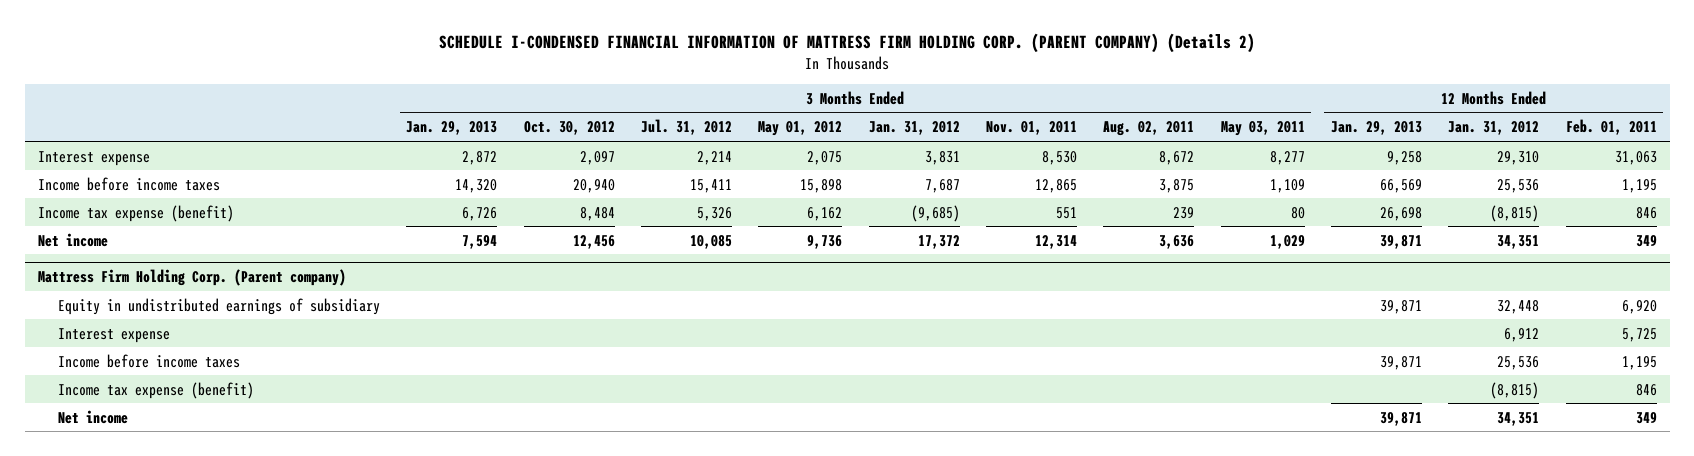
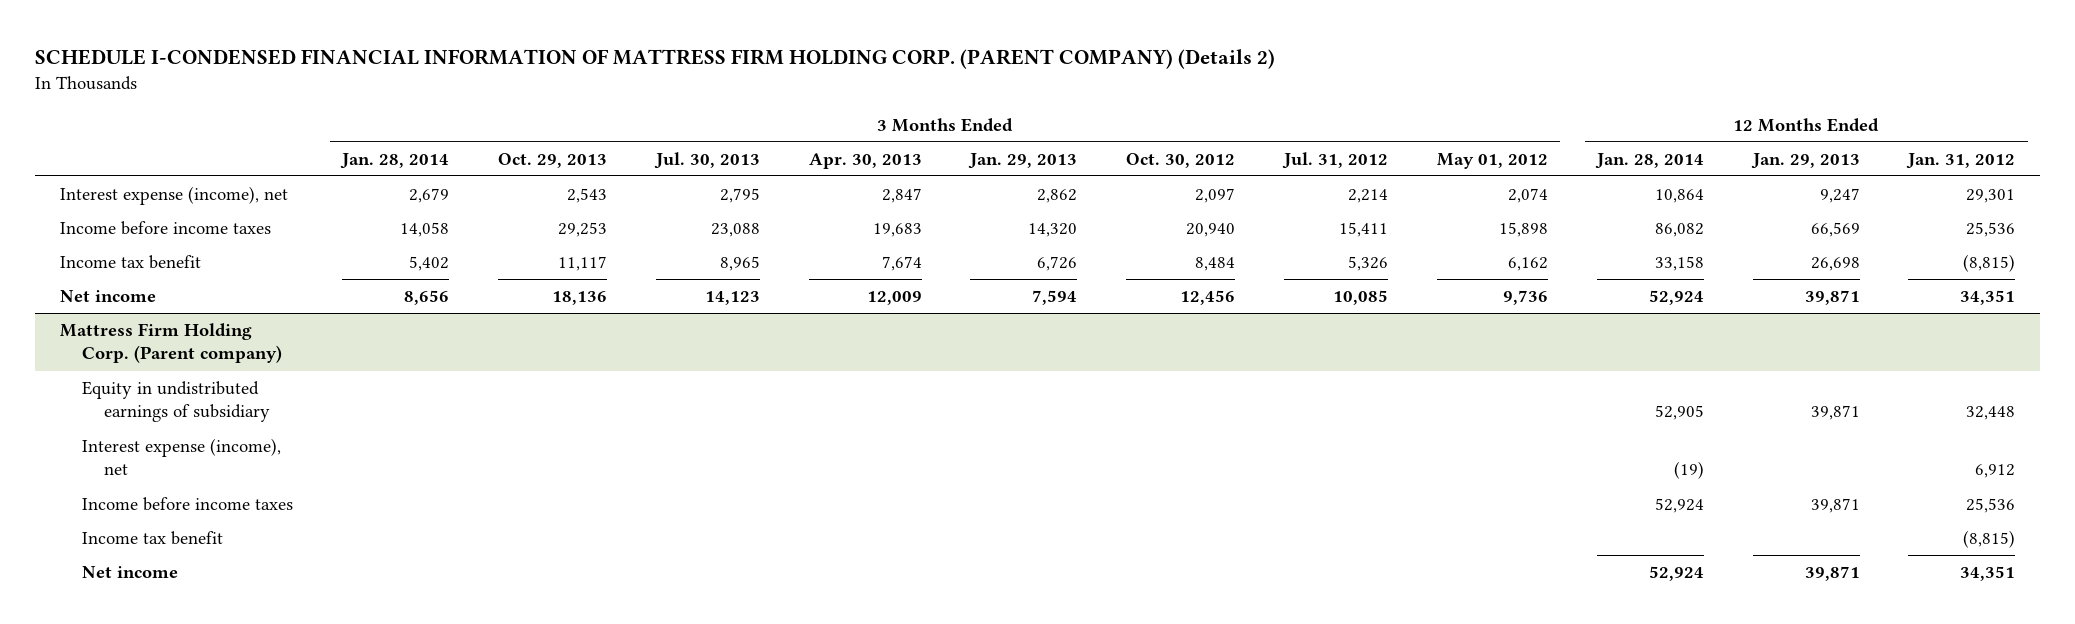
[868,121,960,136] Jan. 31, 2012 -> none
[985,121,1077,136] Nov. 01, 2011 -> none
[1103,121,1195,137] Aug. 02, 2011 -> none
[1220,121,1305,137] May 03, 2011 -> none
[1565,119,1657,136] Feb. 01, 2011 -> none
none -> [340,152,450,169] Jan. 28, 2014
none -> [497,152,607,168] Oct. 29, 2013
none -> [653,151,760,169] Jul. 30, 2013
none -> [808,152,922,169] Apr. 30, 2013
none -> [1594,152,1704,169] Jan. 28, 2014
[37,150,150,166] Interest expense -> [59,186,288,206] Interest expense (income), net
[462,150,498,165] 2,872 -> [1037,189,1078,204] 2,862
[807,150,843,165] 2,075 -> [1507,188,1548,204] 2,074
[1386,150,1422,165] 9,258 -> [1819,188,1860,204] 9,247
[1497,150,1540,165] 29,310 -> [1966,189,2016,204] 29,301
[37,204,234,222] Income tax expense (benefit) -> [59,255,201,270] Income tax benefit
[58,327,171,343] Interest expense -> [82,438,282,476] Interest expense (income), net
[58,381,255,399] Income tax expense (benefit) -> [82,531,224,546] Income tax benefit

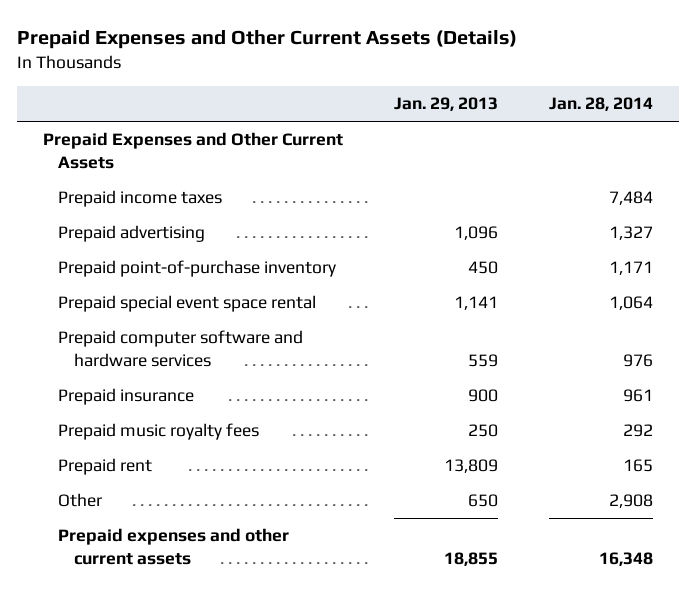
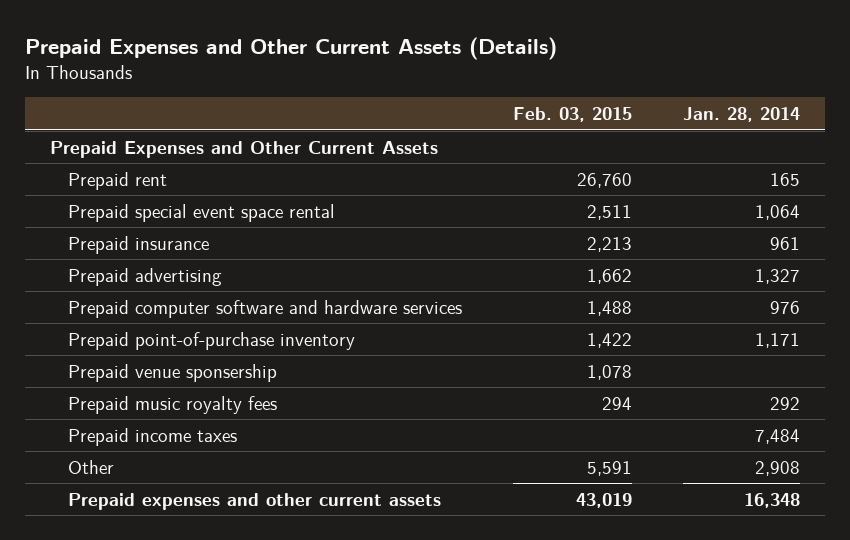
[394,97,499,112] Jan. 29, 2013 -> none
none -> [513,107,633,123] Feb. 03, 2015
[58,458,153,476] Prepaid rent -> [68,171,168,190] Prepaid rent
[58,225,206,243] Prepaid advertising -> [68,267,223,286] Prepaid advertising
[58,330,304,367] Prepaid computer software and hardware services -> [68,299,463,318] Prepaid computer software and hardware services
[58,260,337,278] Prepaid point-of-purchase inventory -> [68,331,356,350] Prepaid point-of-purchase inventory
none -> [68,363,278,382] Prepaid venue sponsership
[58,190,223,208] Prepaid income taxes -> [68,427,238,446] Prepaid income taxes

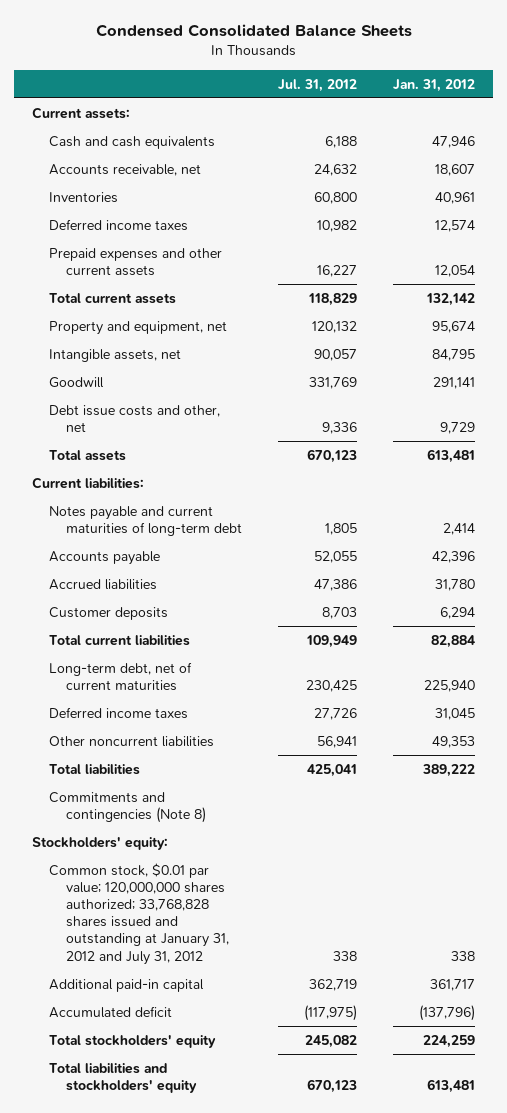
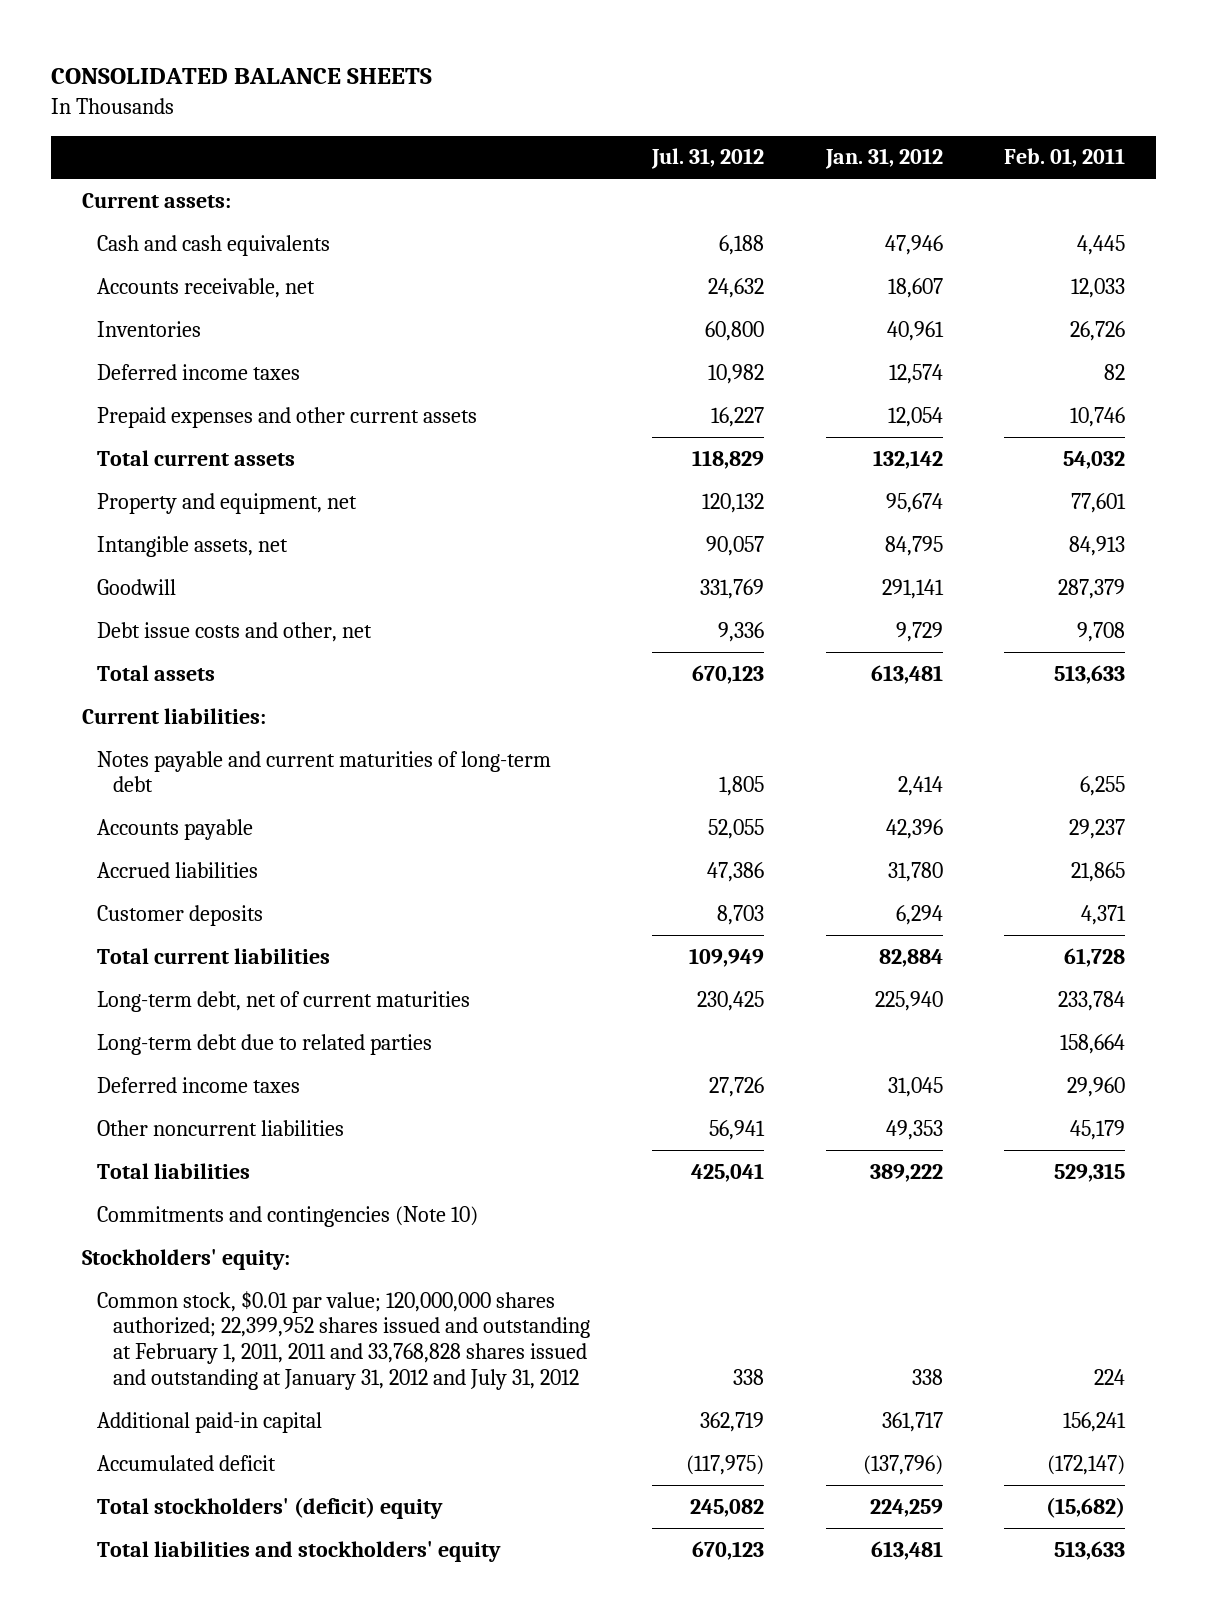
[95,24,412,38] Condensed Consolidated Balance Sheets -> [50,68,432,85] CONSOLIDATED BALANCE SHEETS
none -> [1004,148,1126,168] Feb. 01, 2011
none -> [97,1033,433,1055] Long-term debt due to related parties
[49,791,207,823] Commitments and contingencies (Note 8) -> [97,1205,479,1227] Commitments and contingencies (Note 10)
[49,862,230,965] Common stock, $0.01 par value; 120,000,000 shares authorized; 33,768,828 shares issued and outstanding at January 31, 2012 and July 31, 2012 -> [97,1290,590,1390] Common stock, $0.01 par value; 120,000,000 shares authorized; 22,399,952 shares issued and outstanding at February 1, 2011, 2011 and 33,768,828 shares issued and outstanding at January 31, 2012 and July 31, 2012
[49,1034,217,1048] Total stockholders' equity -> [97,1496,444,1519] Total stockholders' (deficit) equity

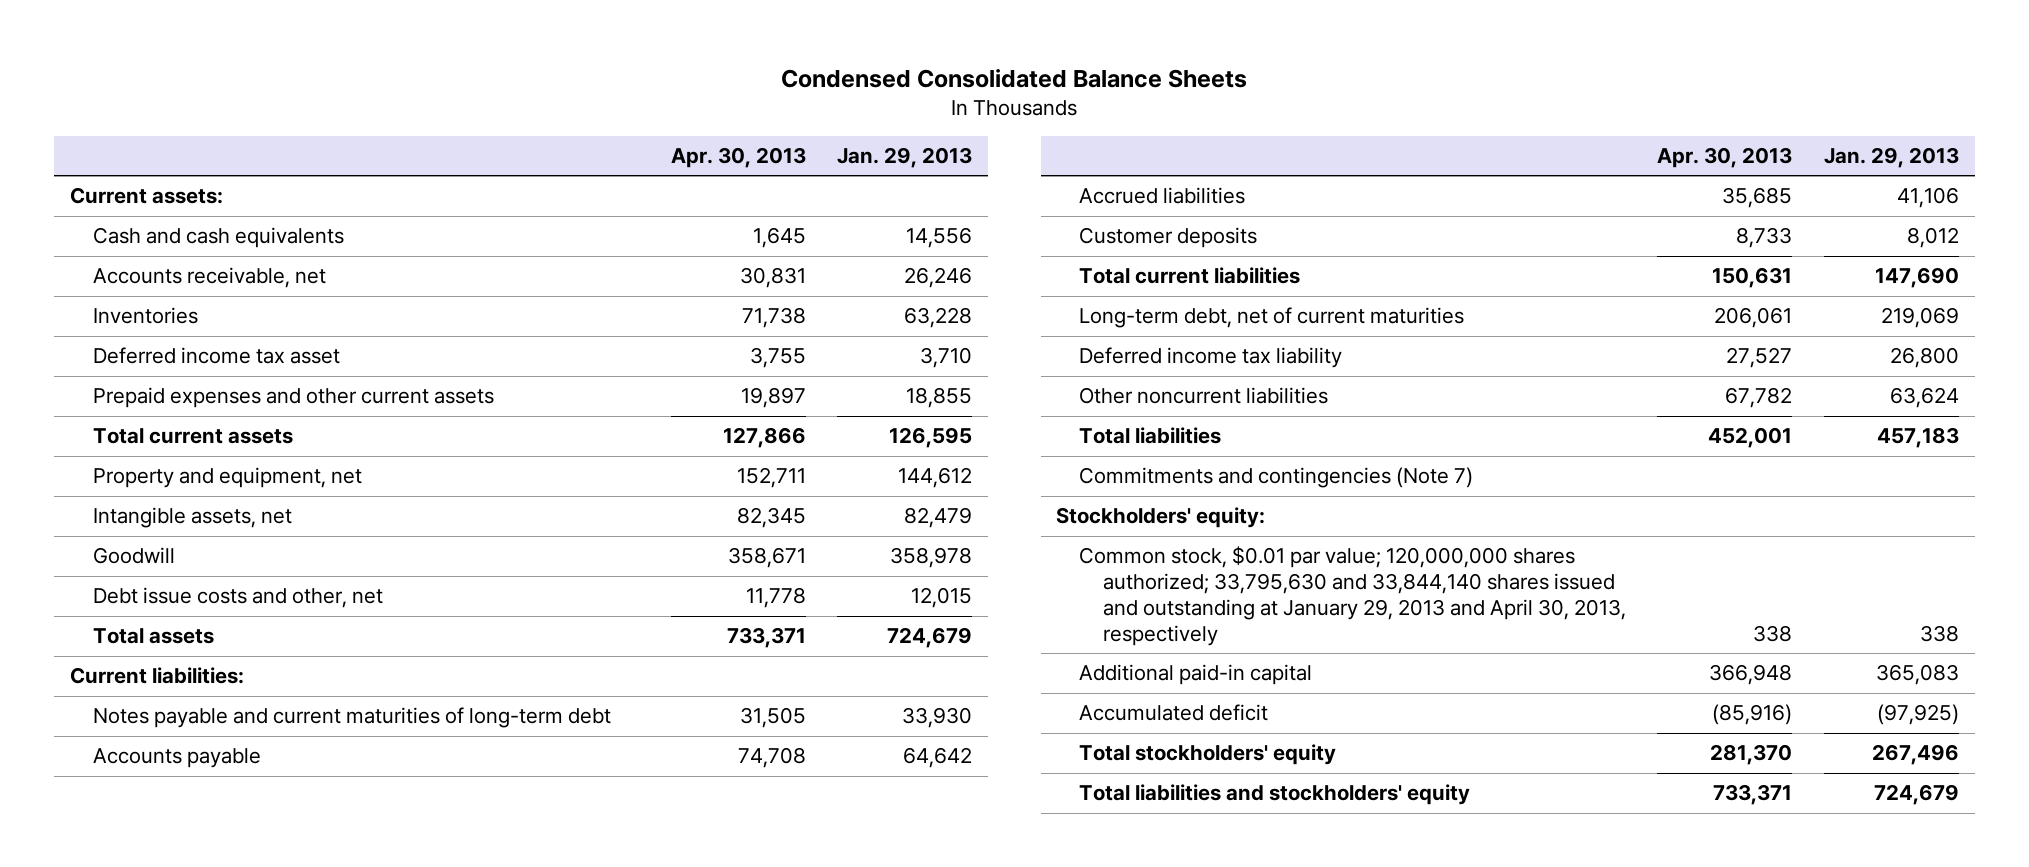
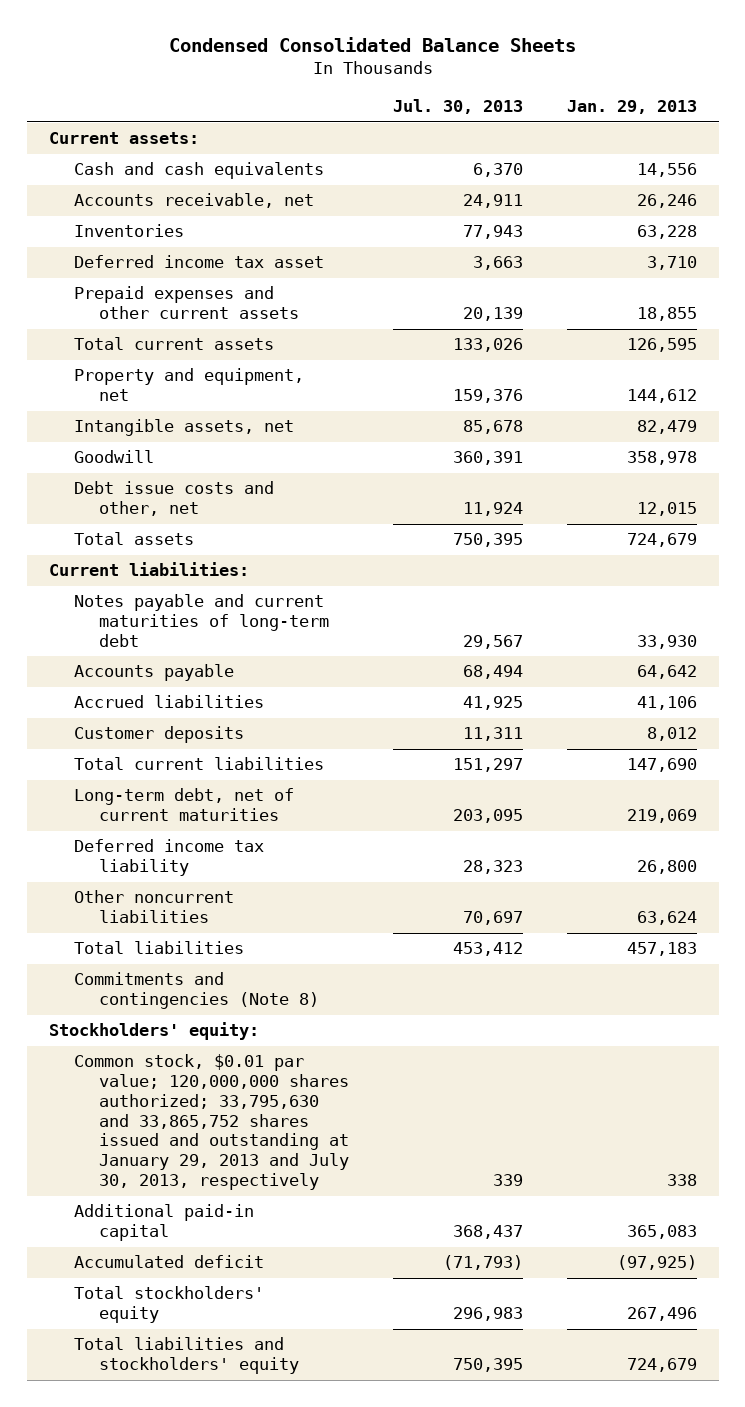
[670,146,806,168] Apr. 30, 2013 -> none
none -> [392,99,523,115] Jul. 30, 2013
[1079,467,1474,489] Commitments and contingencies (Note 7) -> [73,972,320,1010] Commitments and contingencies (Note 8)
[1079,546,1626,647] Common stock, $0.01 par value; 120,000,000 shares authorized; 33,795,630 and 33,844,140 shares issued and outstanding at January 29, 2013 and April 30, 2013, respectively -> [73,1054,350,1191] Common stock, $0.01 par value; 120,000,000 shares authorized; 33,795,630 and 33,865,752 shares issued and outstanding at January 29, 2013 and July 30, 2013, respectively

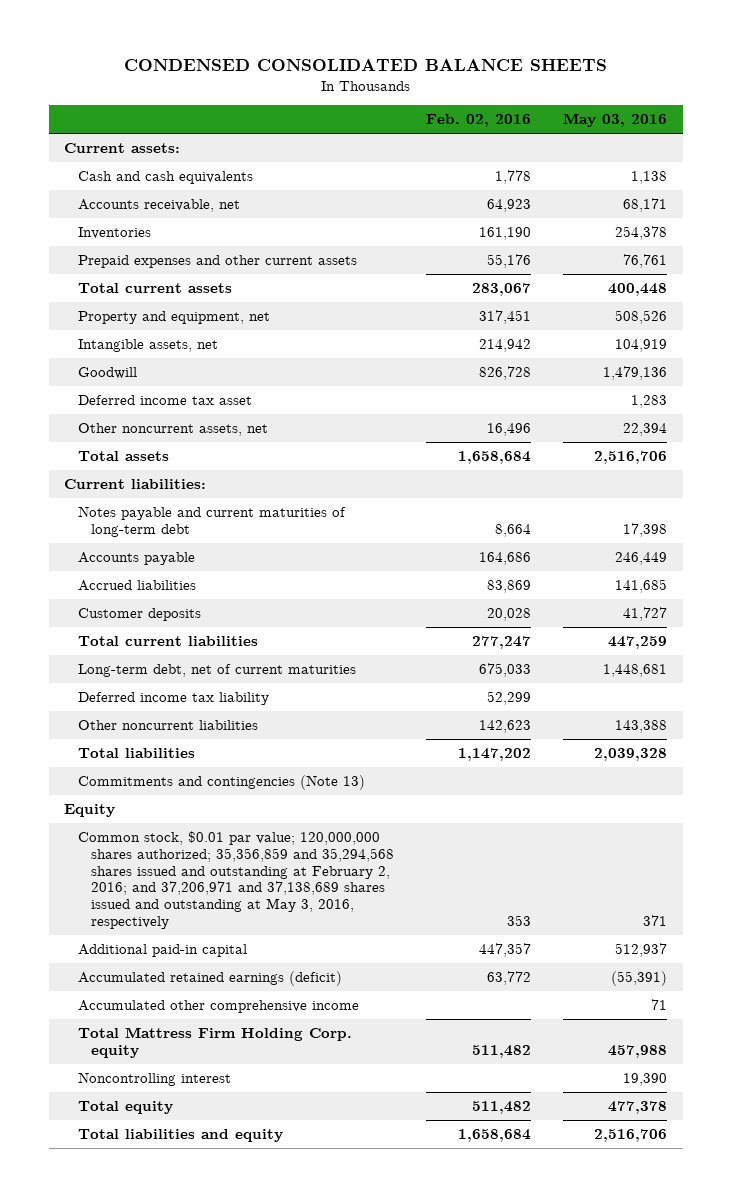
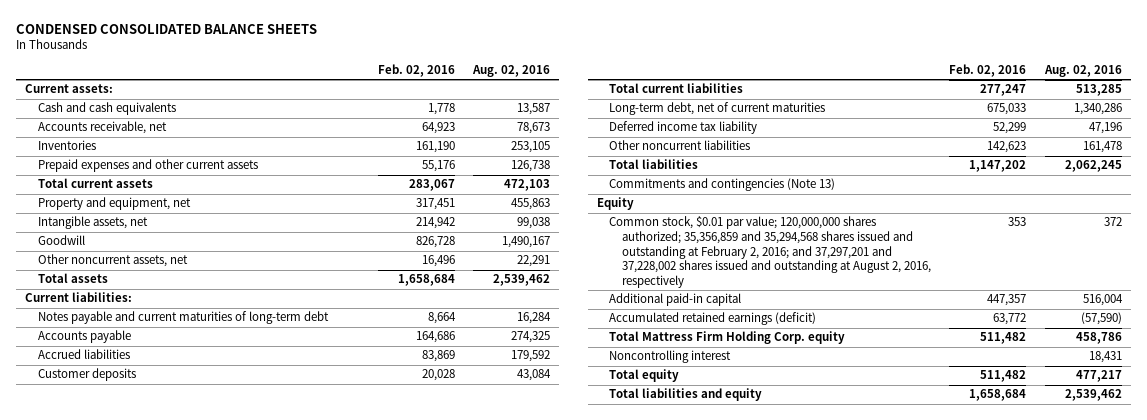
[562,113,667,128] May 03, 2016 -> none
none -> [472,65,551,78] Aug. 02, 2016
[77,394,252,405] Deferred income tax asset -> none
[77,830,394,929] Common stock, $0.01 par value; 120,000,000 shares authorized; 35,356,859 and 35,294,568 shares issued and outstanding at February 2, 2016; and 37,206,971 and 37,138,689 shares issued and outstanding at May 3, 2016, respectively -> [609,216,932,288] Common stock, $0.01 par value; 120,000,000 shares authorized; 35,356,859 and 35,294,568 shares issued and outstanding at February 2, 2016; and 37,297,201 and 37,228,002 shares issued and outstanding at August 2, 2016, respectively
[77,999,359,1013] Accumulated other comprehensive income -> none

